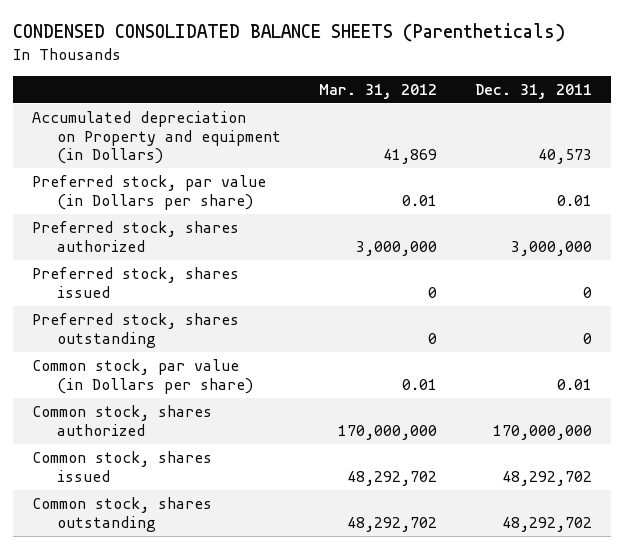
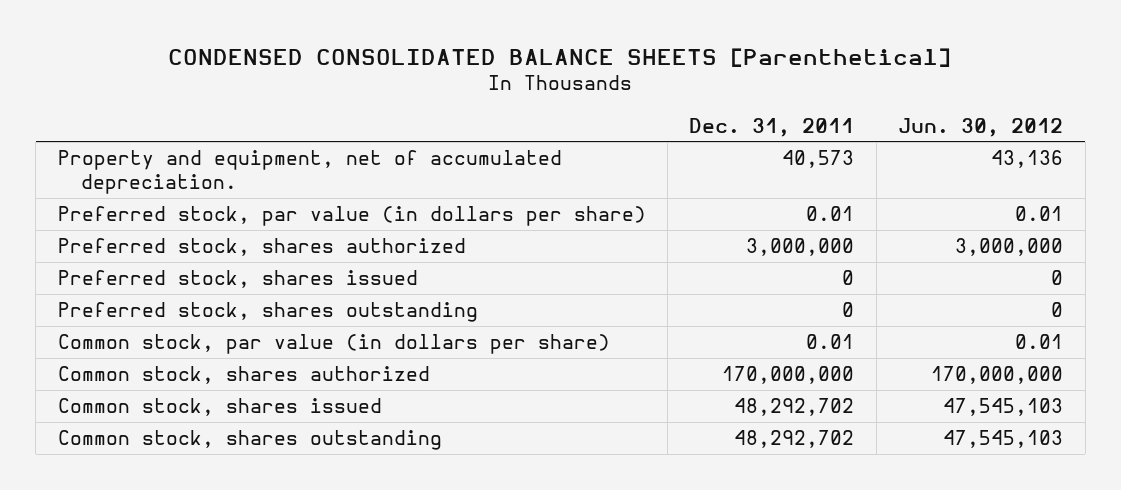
[13,23,566,43] CONDENSED CONSOLIDATED BALANCE SHEETS (Parentheticals) -> [168,47,952,67] CONDENSED CONSOLIDATED BALANCE SHEETS [Parenthetical]
[319,83,438,99] Mar. 31, 2012 -> none
none -> [898,117,1064,137] Jun. 30, 2012
[32,110,282,165] Accumulated depreciation on Property and equipment (in Dollars) -> [57,150,562,194] Property and equipment, net of accumulated depreciation.
[32,174,267,210] Preferred stock, par value (in Dollars per share) -> [57,206,646,227] Preferred stock, par value (in dollars per share)
[32,358,254,394] Common stock, par value (in Dollars per share) -> [57,334,610,355] Common stock, par value (in dollars per share)

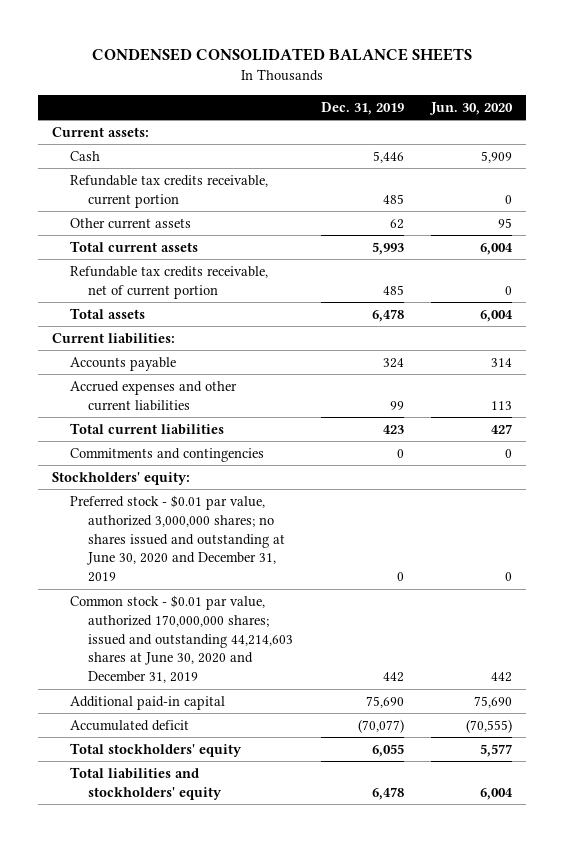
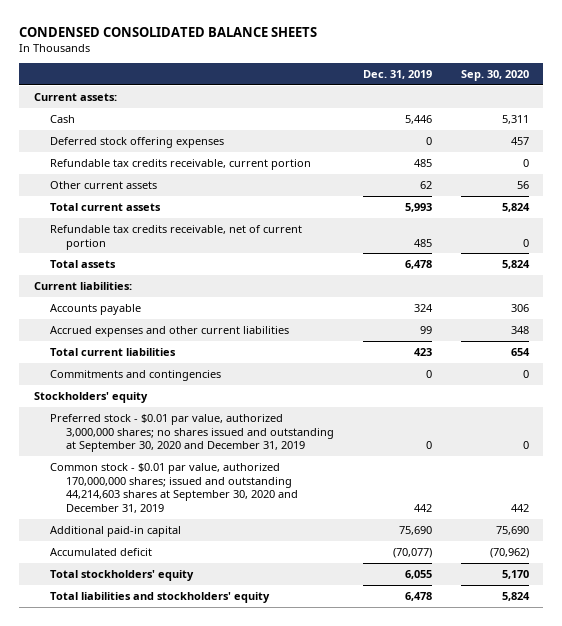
[428,101,513,115] Jun. 30, 2020 -> none
none -> [460,69,529,81] Sep. 30, 2020
none -> [49,136,224,148] Deferred stock offering expenses
[51,471,190,485] Stockholders' equity: -> [33,391,148,403] Stockholders' equity
[69,494,286,583] Preferred stock - $0.01 par value, authorized 3,000,000 shares; no shares issued and outstanding at June 30, 2020 and December 31, 2019 -> [49,413,334,453] Preferred stock - $0.01 par value, authorized 3,000,000 shares; no shares issued and outstanding at September 30, 2020 and December 31, 2019
[69,594,294,684] Common stock - $0.01 par value, authorized 170,000,000 shares; issued and outstanding 44,214,603 shares at June 30, 2020 and December 31, 2019 -> [49,462,298,513] Common stock - $0.01 par value, authorized 170,000,000 shares; issued and outstanding 44,214,603 shares at September 30, 2020 and December 31, 2019

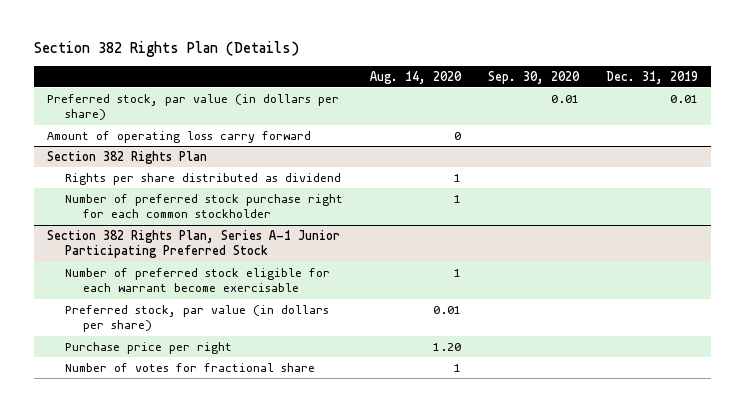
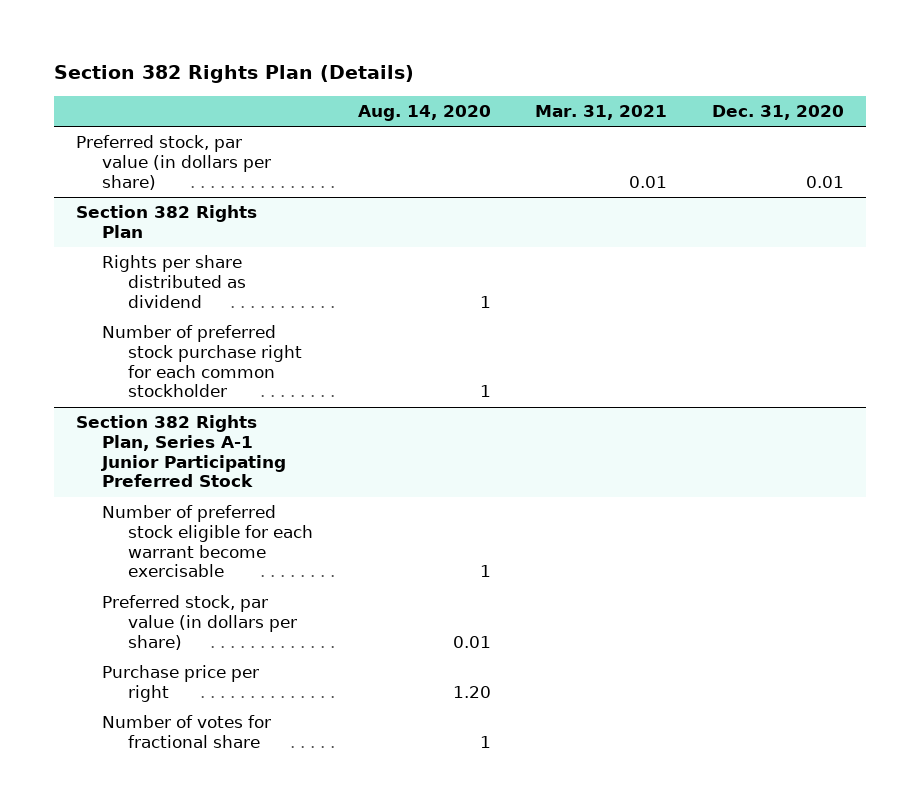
[487,70,580,84] Sep. 30, 2020 -> none
[605,70,698,84] Dec. 31, 2019 -> none
none -> [535,105,668,121] Mar. 31, 2021
none -> [711,105,844,121] Dec. 31, 2020
[47,131,312,144] Amount of operating loss carry forward -> none

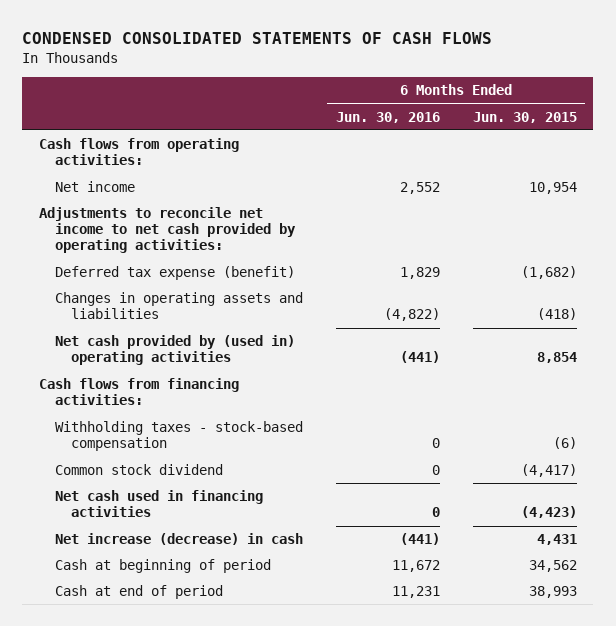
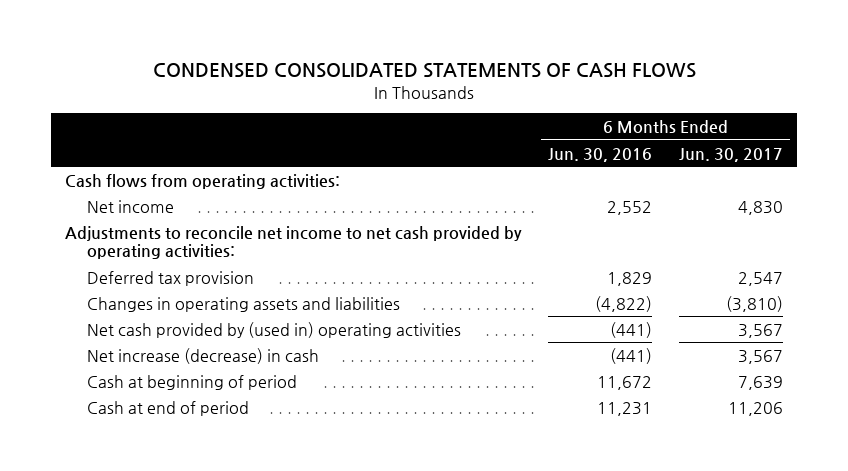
[472,111,577,123] Jun. 30, 2015 -> none
none -> [679,147,784,162] Jun. 30, 2017
[54,266,295,281] Deferred tax expense (benefit) -> [87,270,255,286] Deferred tax provision
[38,378,239,406] Cash flows from financing activities: -> none
[54,421,303,452] Withholding taxes - stock-based compensation -> none
[54,464,223,476] Common stock dividend -> none
[54,490,263,518] Net cash used in financing activities -> none

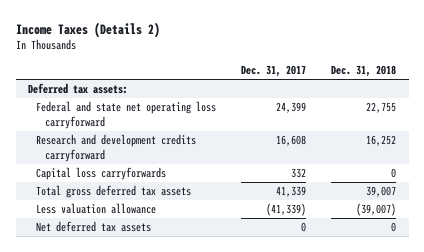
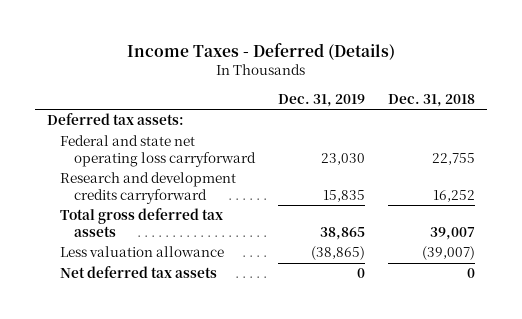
[15,21,160,38] Income Taxes (Details 2) -> [127,42,396,60] Income Taxes - Deferred (Details)
[241,65,307,78] Dec. 31, 2017 -> none
none -> [278,94,366,108] Dec. 31, 2019
[36,167,167,181] Capital loss carryforwards -> none

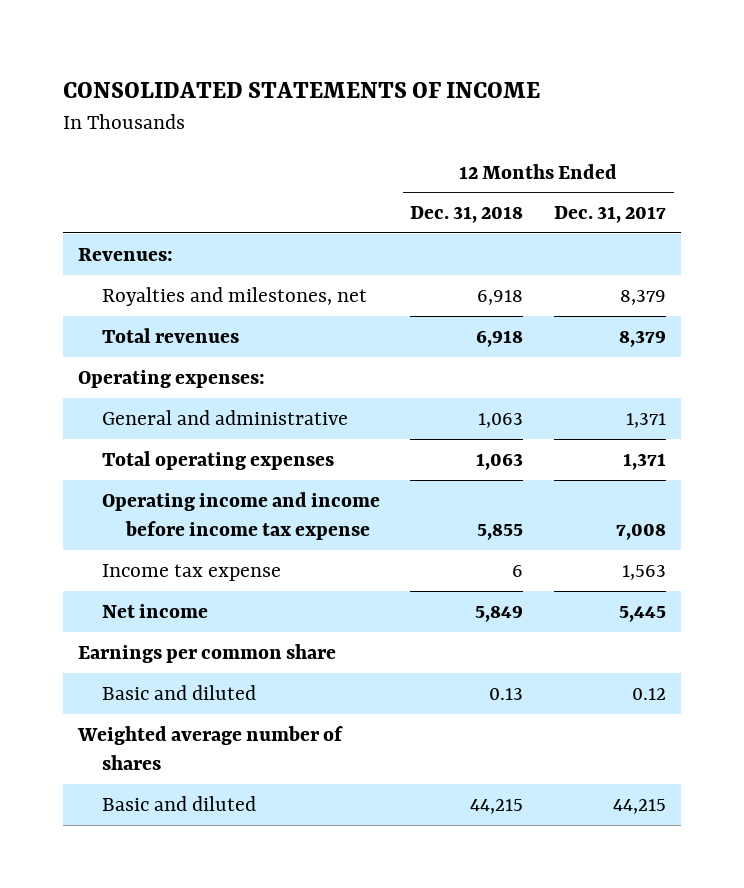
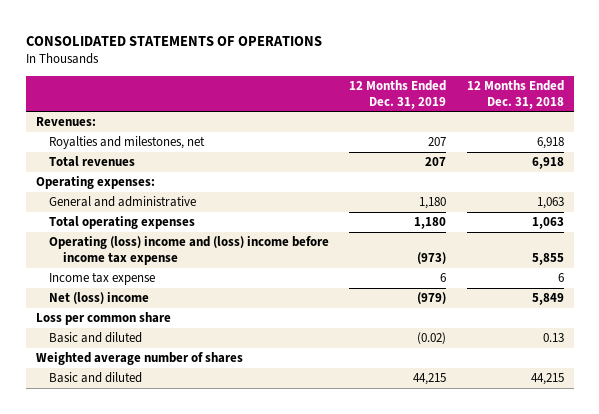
[62,82,540,99] CONSOLIDATED STATEMENTS OF INCOME -> [25,35,322,46] CONSOLIDATED STATEMENTS OF OPERATIONS
[553,206,666,224] Dec. 31, 2017 -> none
none -> [349,79,447,109] 12 Months Ended Dec. 31, 2019
[102,491,381,541] Operating income and income before income tax expense -> [49,236,330,266] Operating (loss) income and (loss) income before income tax expense
[102,603,209,618] Net income -> [49,292,150,305] Net (loss) income
[77,643,336,663] Earnings per common share -> [35,312,171,326] Loss per common share

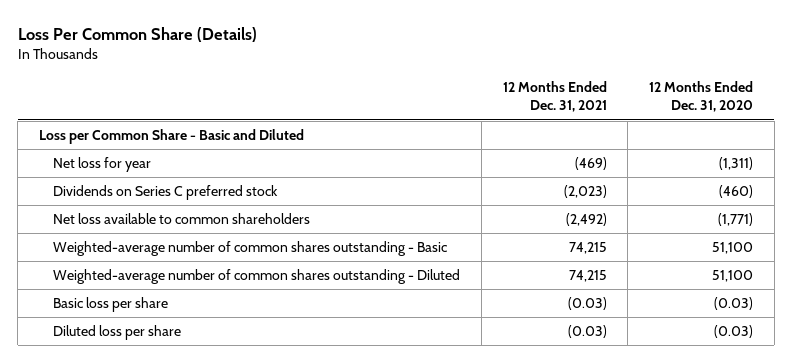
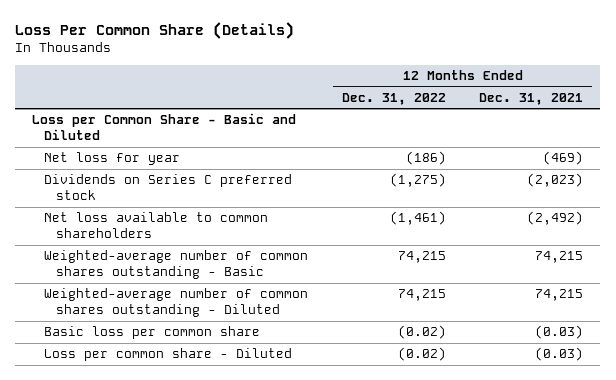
[649,81,754,113] 12 Months Ended Dec. 31, 2020 -> none
none -> [341,92,446,105] Dec. 31, 2022
[53,297,169,313] Basic loss per share -> [43,326,260,340] Basic loss per common share
[53,325,182,341] Diluted loss per share -> [43,348,292,362] Loss per common share - Diluted

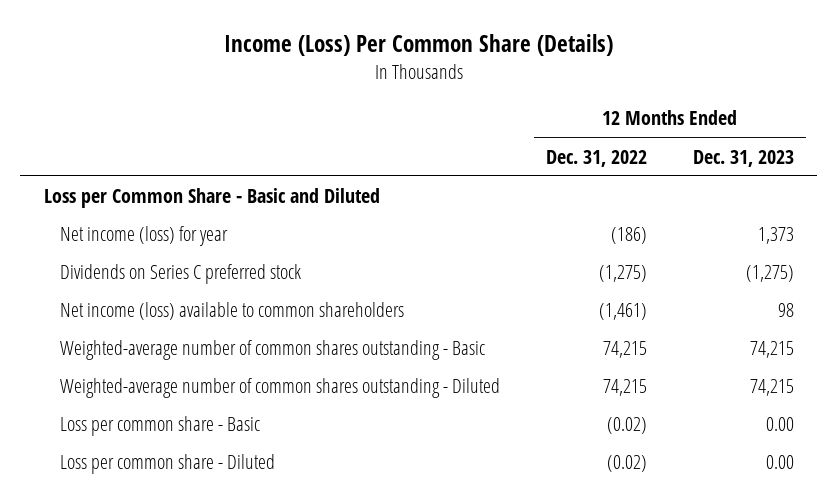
[15,22,295,40] Loss Per Common Share (Details) -> [223,33,613,56] Income (Loss) Per Common Share (Details)
[479,92,584,105] Dec. 31, 2021 -> none
none -> [693,149,795,167] Dec. 31, 2023
[43,152,180,166] Net loss for year -> [59,226,228,247] Net income (loss) for year
[43,212,268,239] Net loss available to common shareholders -> [59,302,404,321] Net income (loss) available to common shareholders
[43,326,260,340] Basic loss per common share -> [59,416,260,437] Loss per common share - Basic

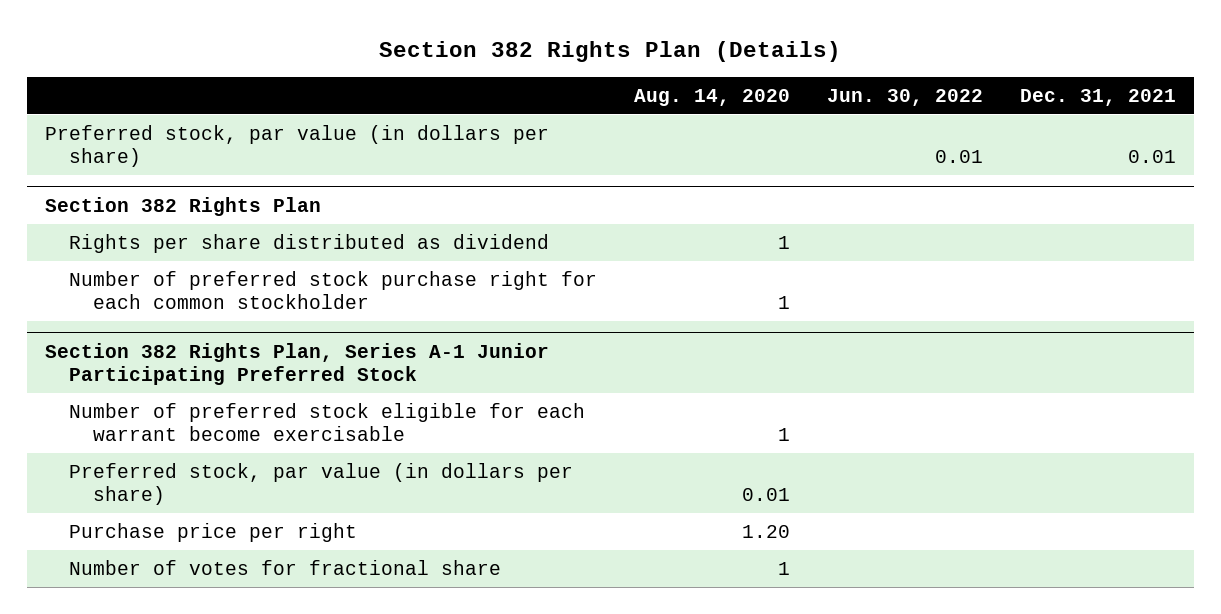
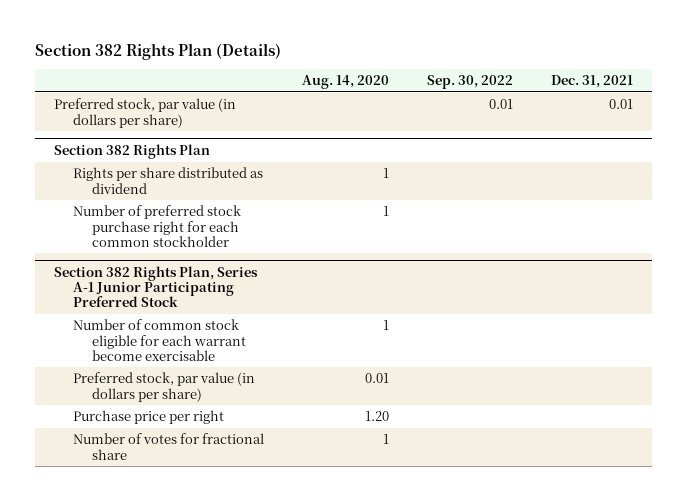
[826,88,983,106] Jun. 30, 2022 -> none
none -> [426,75,513,90] Sep. 30, 2022
[69,403,586,442] Number of preferred stock eligible for each warrant become exercisable -> [73,319,247,361] Number of common stock eligible for each warrant become exercisable

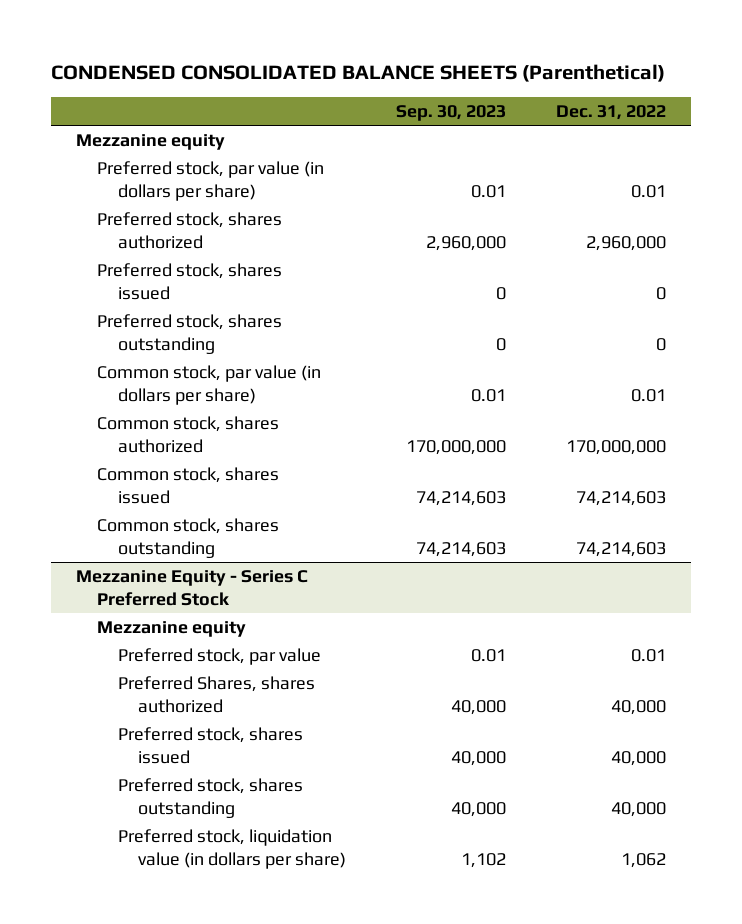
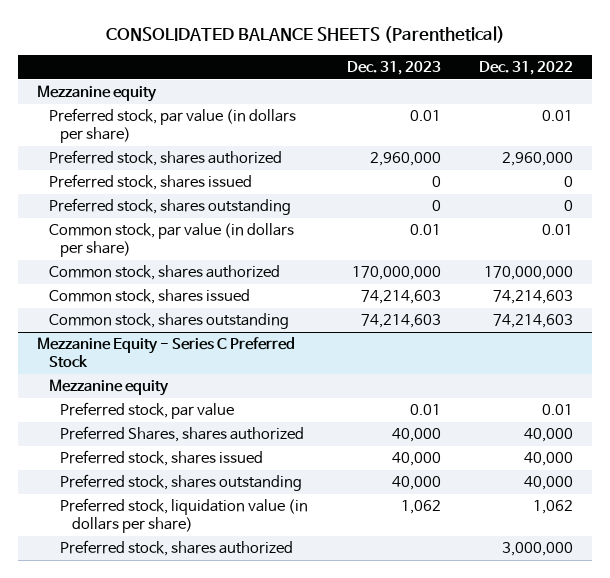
[51,64,666,83] CONDENSED CONSOLIDATED BALANCE SHEETS (Parenthetical) -> [105,26,505,44] CONSOLIDATED BALANCE SHEETS (Parenthetical)
[396,105,507,122] Sep. 30, 2023 -> none
none -> [346,61,441,76] Dec. 31, 2023
none -> [60,540,294,557] Preferred stock, shares authorized

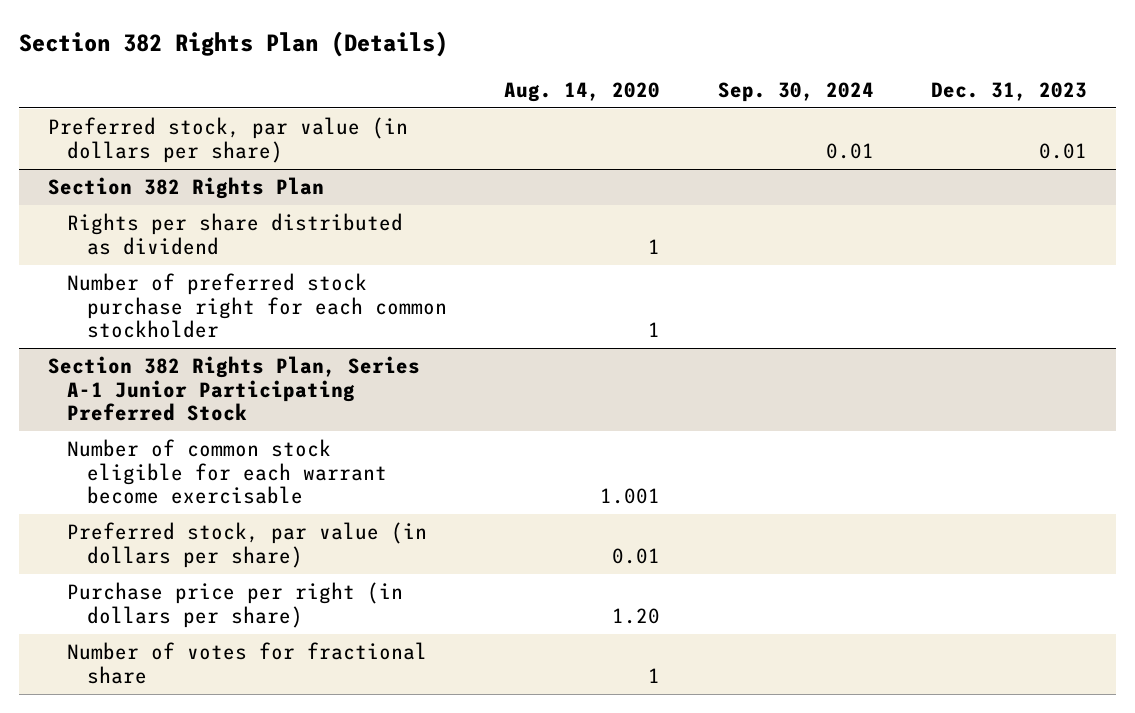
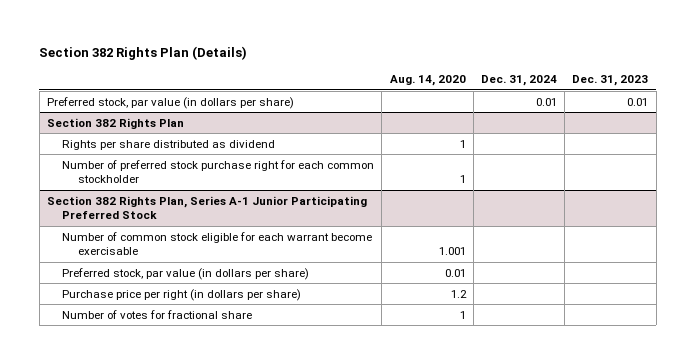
[717,81,874,102] Sep. 30, 2024 -> none
none -> [481,74,558,86] Dec. 31, 2024
[612,607,661,624] 1.20 -> [450,289,467,298] 1.2

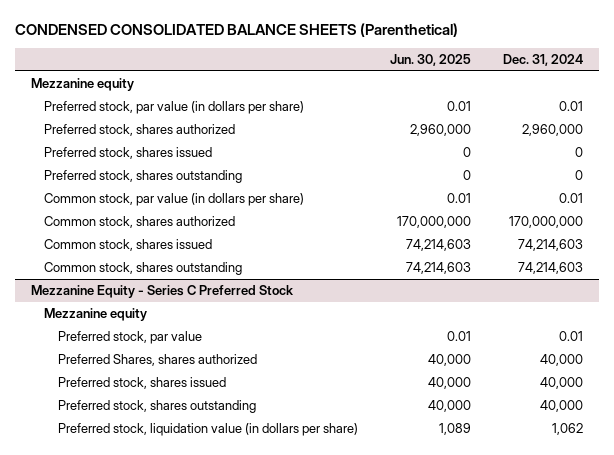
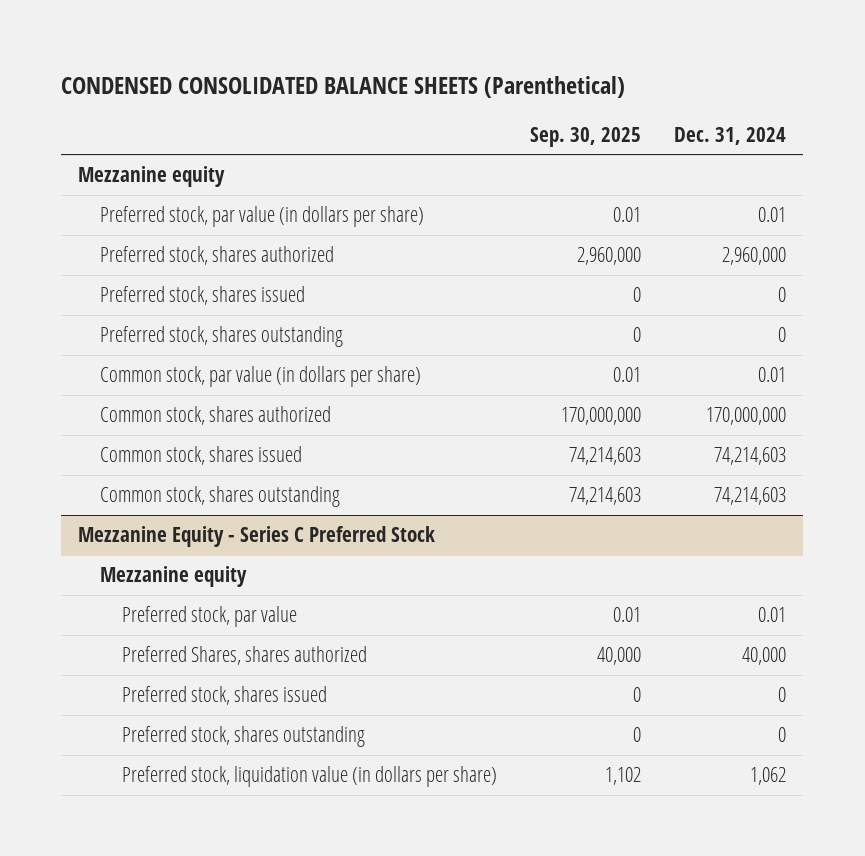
[389,54,471,67] Jun. 30, 2025 -> none
none -> [530,126,642,147] Sep. 30, 2025
[539,377,583,390] 40,000 -> [778,687,787,703] 0
[539,400,583,413] 40,000 -> [778,727,787,743] 0

